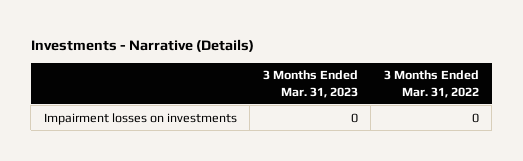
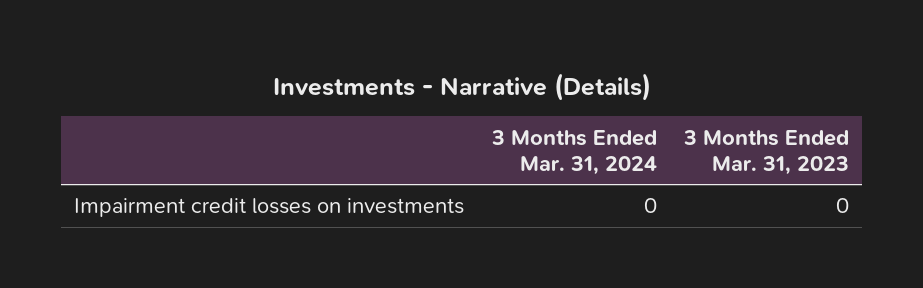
[383,70,479,98] 3 Months Ended Mar. 31, 2022 -> none
none -> [490,129,657,175] 3 Months Ended Mar. 31, 2024
[43,112,237,125] Impairment losses on investments -> [74,198,465,218] Impairment credit losses on investments

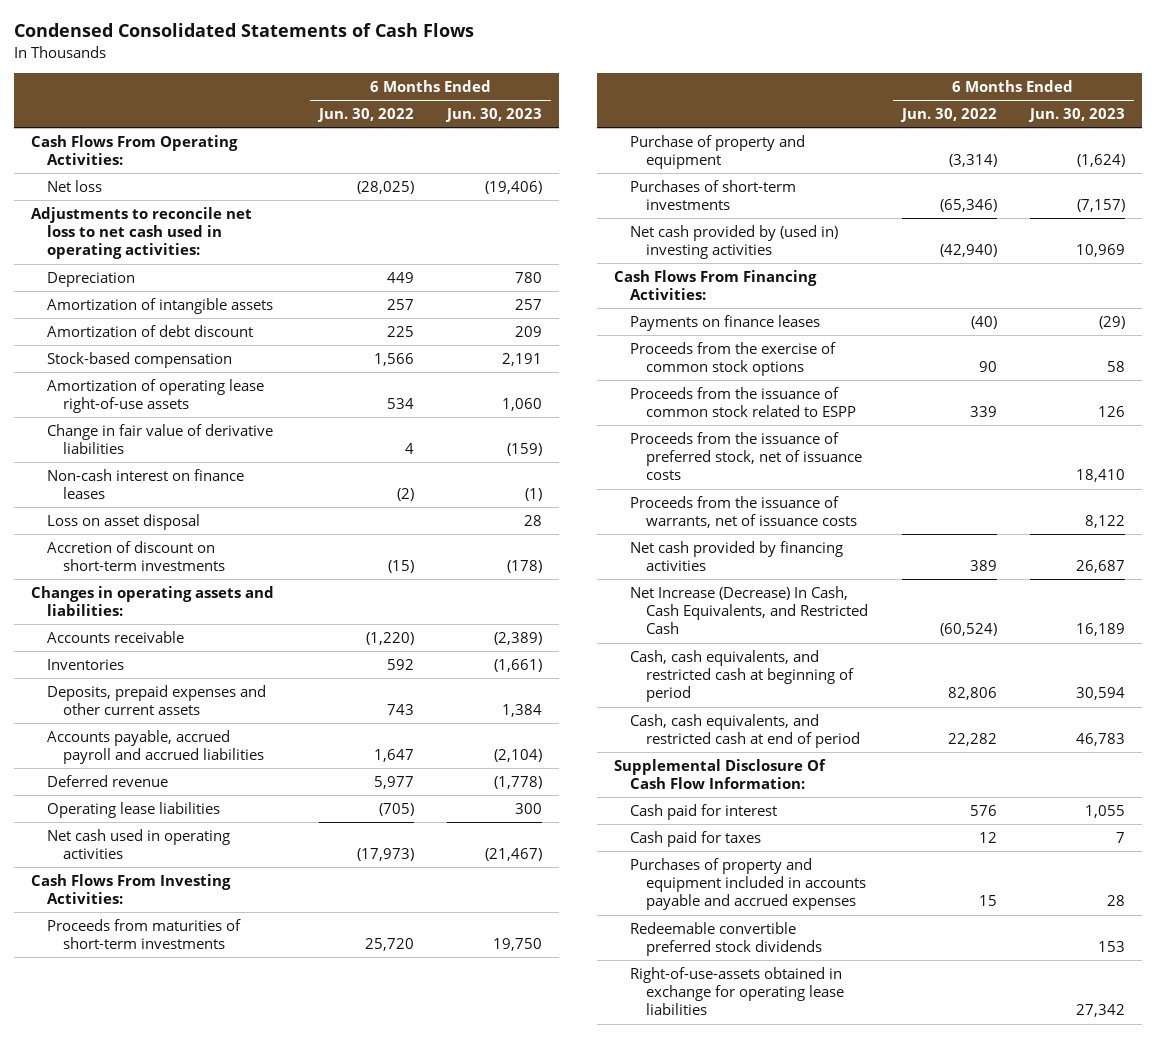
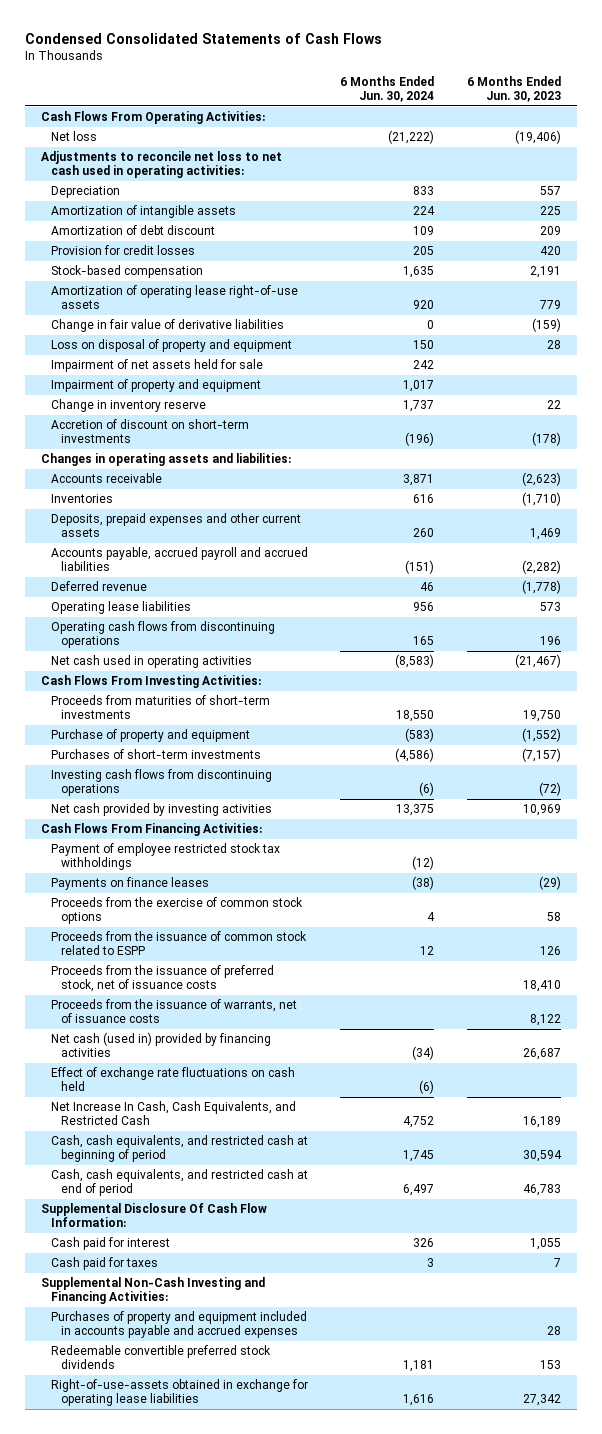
[316,108,414,123] Jun. 30, 2022 -> none
none -> [340,76,435,103] 6 Months Ended Jun. 30, 2024
[515,272,543,284] 780 -> [539,186,561,196] 557
[515,299,543,311] 257 -> [539,206,561,216] 225
none -> [51,245,196,256] Provision for credit losses
[502,398,543,412] 1,060 -> [539,300,561,310] 779
[46,469,244,500] Non-cash interest on finance leases -> none
[46,514,200,531] Loss on asset disposal -> none
none -> [51,339,293,353] Loss on disposal of property and equipment
none -> [51,359,264,373] Impairment of net assets held for sale
none -> [51,379,262,393] Impairment of property and equipment
none -> [51,399,207,413] Change in inventory reserve
[494,632,543,646] (2,389) -> [521,472,561,487] (2,623)
[494,659,543,673] (1,661) -> [521,492,561,507] (1,710)
[502,704,543,718] 1,384 -> [529,528,561,541] 1,469
[494,749,543,763] (2,104) -> [521,560,561,575] (2,282)
[515,803,543,815] 300 -> [539,602,561,612] 573
none -> [51,621,276,649] Operating cash flows from discontinuing operations
[1077,154,1126,168] (1,624) -> [521,728,561,743] (1,552)
none -> [51,769,273,797] Investing cash flows from discontinuing operations
[629,225,838,260] Net cash provided by (used in) investing activities -> [51,803,273,817] Net cash provided by investing activities
none -> [51,843,281,871] Payment of employee restricted stock tax withholdings
[629,541,843,572] Net cash provided by financing activities -> [51,1032,272,1058] Net cash (used in) provided by financing activities
none -> [51,1067,296,1092] Effect of exchange rate fluctuations on cash held
[629,586,869,635] Net Increase (Decrease) In Cash, Cash Equivalents, and Restricted Cash -> [51,1101,297,1126] Net Increase In Cash, Cash Equivalents, and Restricted Cash
none -> [41,1277,266,1305] Supplemental Non-Cash Investing and Financing Activities:

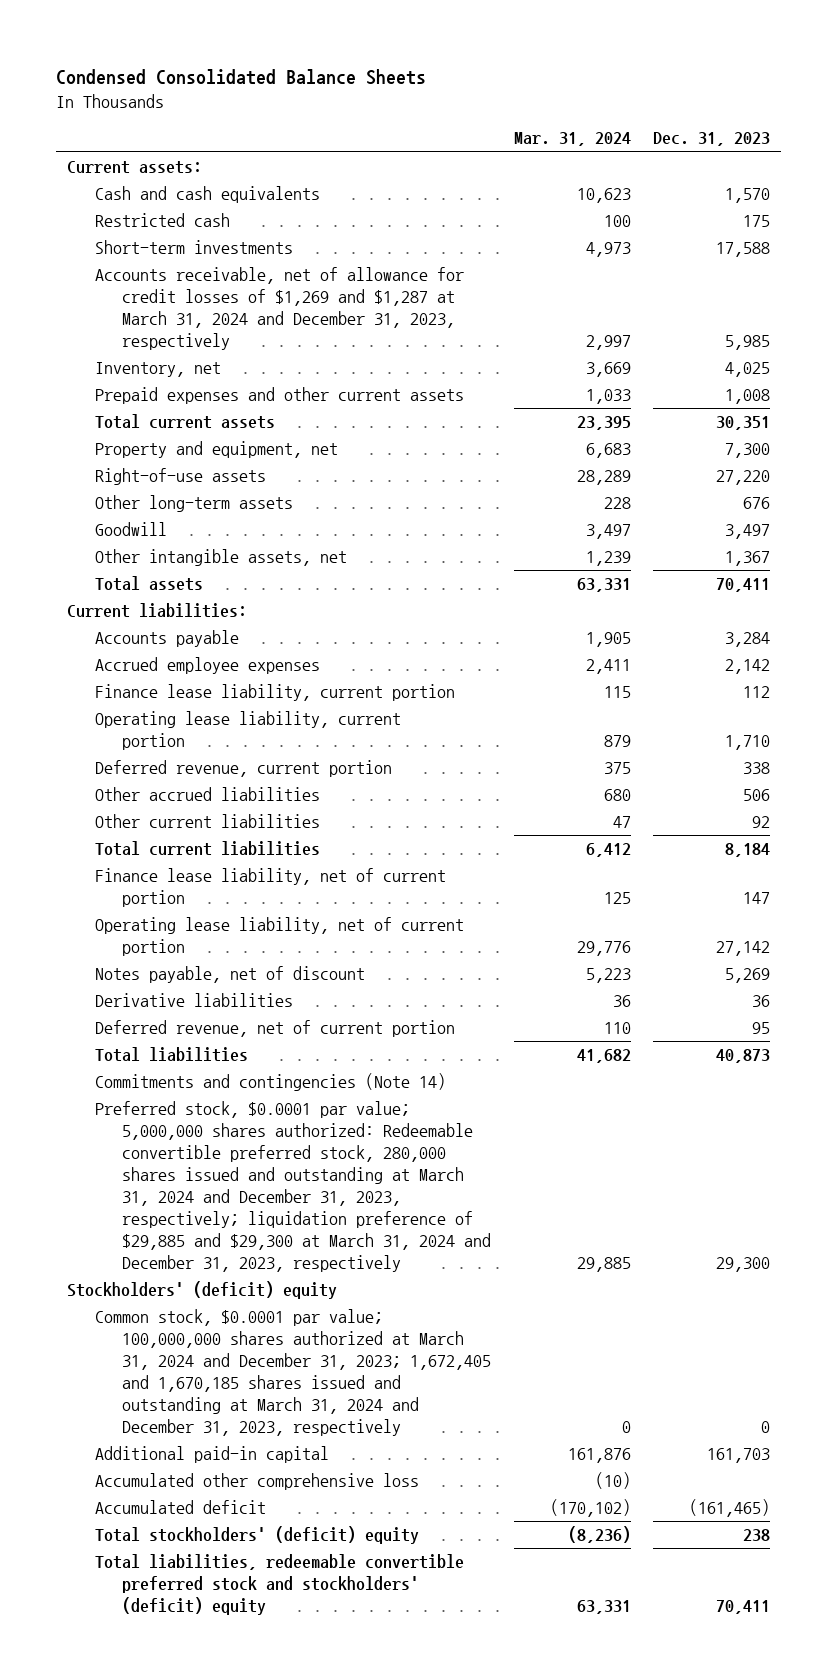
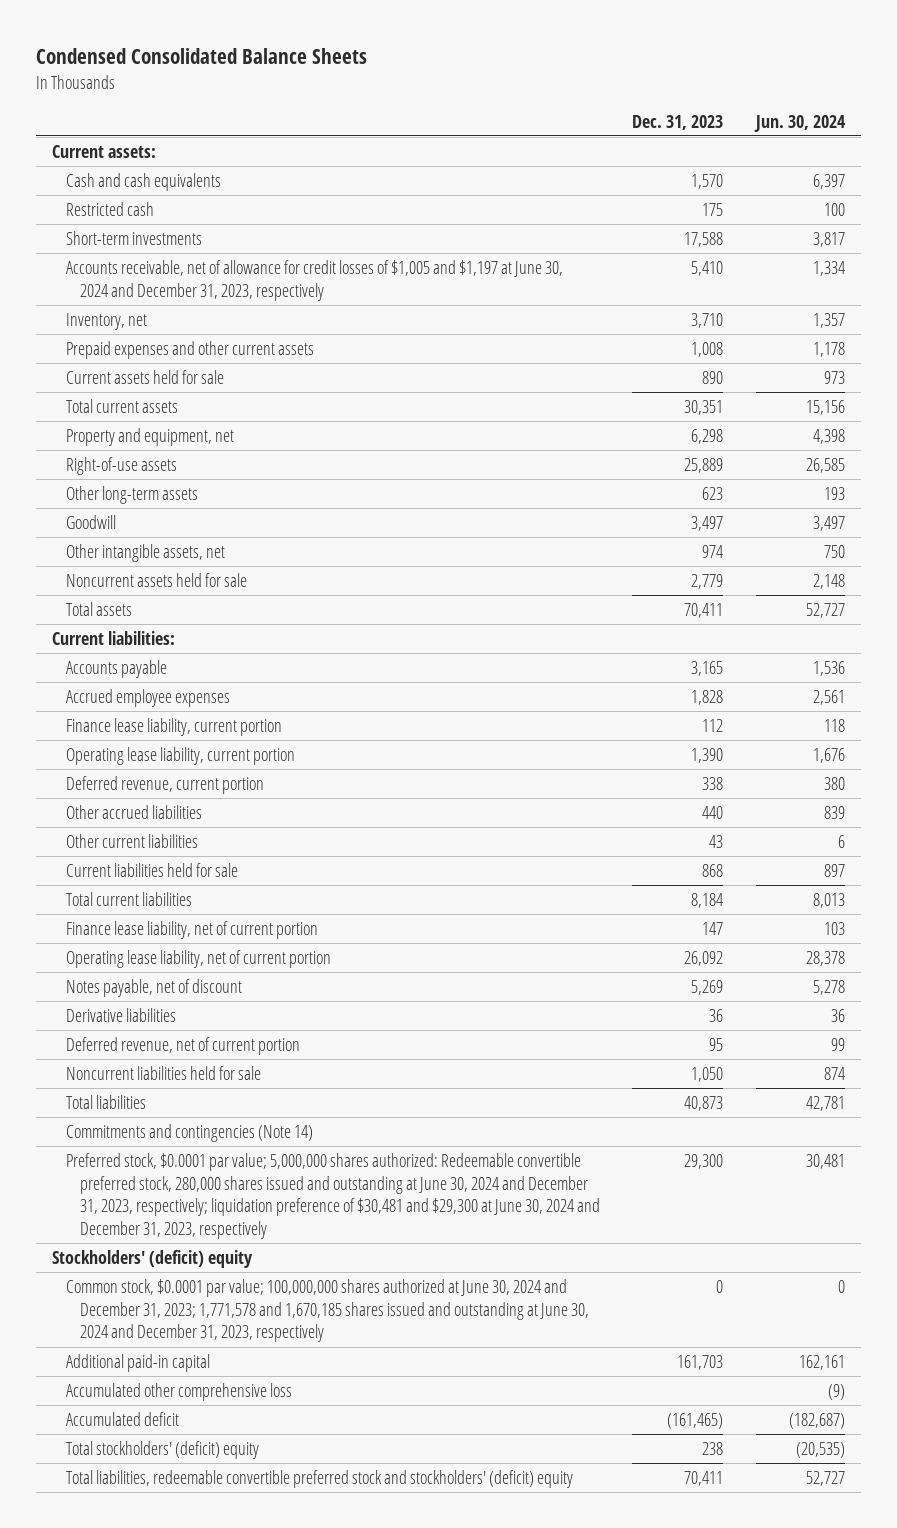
[513,132,631,147] Mar. 31, 2024 -> none
none -> [753,114,846,132] Jun. 30, 2024
[94,267,464,351] Accounts receivable, net of allowance for credit losses of $1,269 and $1,287 at March 31, 2024 and December 31, 2023, respectively -> [66,259,564,301] Accounts receivable, net of allowance for credit losses of $1,005 and $1,197 at June 30, 2024 and December 31, 2023, respectively
[725,335,771,351] 5,985 -> [691,260,724,276] 5,410
[725,362,771,378] 4,025 -> [691,312,724,328] 3,710
none -> [66,369,225,384] Current assets held for sale
[725,443,771,459] 7,300 -> [691,428,724,444] 6,298
[716,470,771,486] 27,220 -> [684,457,724,473] 25,889
[743,497,771,510] 676 -> [702,486,724,500] 623
[725,551,771,567] 1,367 -> [702,544,724,558] 974
none -> [66,572,248,587] Noncurrent assets held for sale
[725,632,771,648] 3,284 -> [691,660,724,676] 3,165
[725,659,771,675] 2,142 -> [691,689,724,705] 1,828
[725,735,771,751] 1,710 -> [691,747,724,763] 1,390
[743,789,771,802] 506 -> [702,805,724,819] 440
[752,816,771,829] 92 -> [709,834,724,848] 43
none -> [66,862,239,877] Current liabilities held for sale
[716,941,771,957] 27,142 -> [684,950,724,966] 26,092
none -> [66,1065,262,1080] Noncurrent liabilities held for sale
[94,1101,491,1272] Preferred stock, $0.0001 par value; 5,000,000 shares authorized: Redeemable convertible preferred stock, 280,000 shares issued and outstanding at March 31, 2024 and December 31, 2023, respectively; liquidation preference of $29,885 and $29,300 at March 31, 2024 and December 31, 2023, respectively -> [66,1152,600,1240] Preferred stock, $0.0001 par value; 5,000,000 shares authorized: Redeemable convertible preferred stock, 280,000 shares issued and outstanding at June 30, 2024 and December 31, 2023, respectively; liquidation preference of $30,481 and $29,300 at June 30, 2024 and December 31, 2023, respectively
[94,1309,491,1436] Common stock, $0.0001 par value; 100,000,000 shares authorized at March 31, 2024 and December 31, 2023; 1,672,405 and 1,670,185 shares issued and outstanding at March 31, 2024 and December 31, 2023, respectively -> [66,1278,589,1343] Common stock, $0.0001 par value; 100,000,000 shares authorized at June 30, 2024 and December 31, 2023; 1,771,578 and 1,670,185 shares issued and outstanding at June 30, 2024 and December 31, 2023, respectively

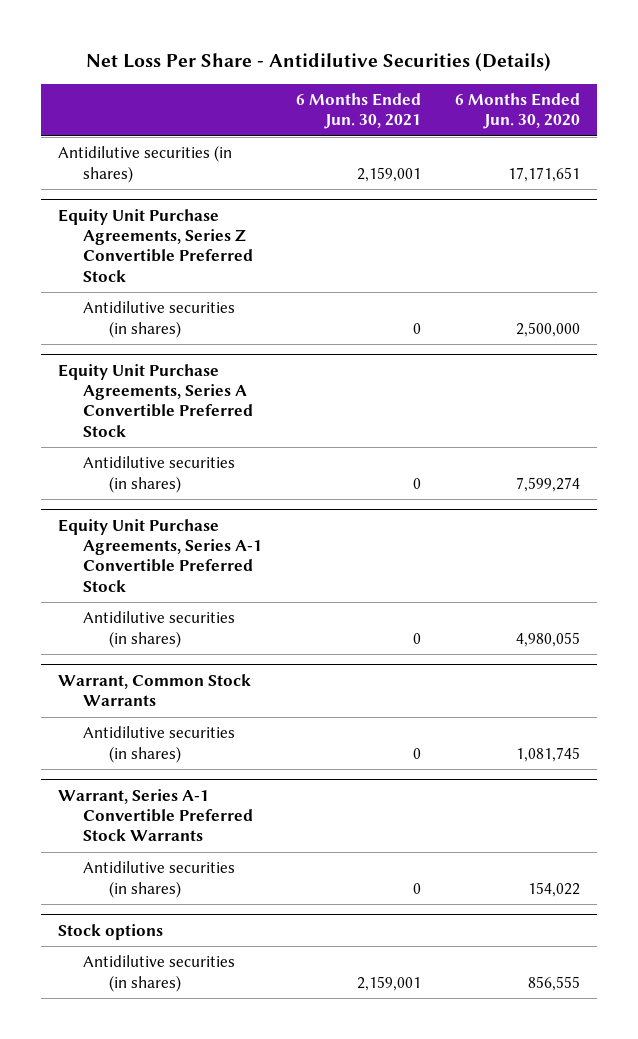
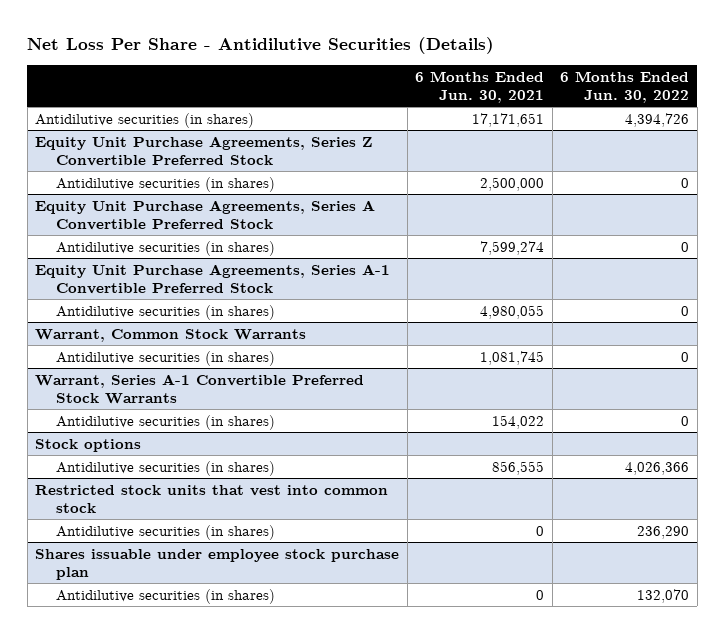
[455,93,581,130] 6 Months Ended Jun. 30, 2020 -> none
none -> [560,70,690,103] 6 Months Ended Jun. 30, 2022
[357,166,422,182] 2,159,001 -> [472,112,545,127] 17,171,651
[413,322,422,334] 0 -> [480,176,545,191] 2,500,000
[413,477,422,489] 0 -> [480,240,545,255] 7,599,274
[413,632,422,644] 0 -> [480,304,545,319] 4,980,055
[413,747,422,759] 0 -> [480,350,545,365] 1,081,745
[413,882,422,894] 0 -> [492,414,545,429] 154,022
[357,975,422,991] 2,159,001 -> [492,460,545,475] 856,555
none -> [35,484,389,513] Restricted stock units that vest into common stock
none -> [55,524,275,540] Antidilutive securities (in shares)
none -> [35,548,400,580] Shares issuable under employee stock purchase plan
none -> [55,588,275,604] Antidilutive securities (in shares)

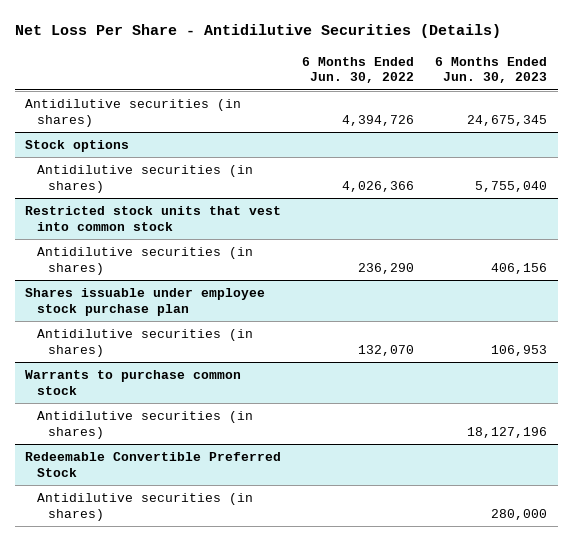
[415,70,545,103] 6 Months Ended Jun. 30, 2021 -> none
none -> [435,56,548,84] 6 Months Ended Jun. 30, 2023
[35,135,374,166] Equity Unit Purchase Agreements, Series Z Convertible Preferred Stock -> none
[55,176,275,192] Antidilutive securities (in shares) -> none
[35,199,376,230] Equity Unit Purchase Agreements, Series A Convertible Preferred Stock -> none
[55,240,275,256] Antidilutive securities (in shares) -> none
[35,263,391,294] Equity Unit Purchase Agreements, Series A-1 Convertible Preferred Stock -> none
[55,304,275,320] Antidilutive securities (in shares) -> none
[35,328,307,342] Warrant, Common Stock Warrants -> none
[55,350,275,366] Antidilutive securities (in shares) -> none
[35,373,365,404] Warrant, Series A-1 Convertible Preferred Stock Warrants -> none
[55,414,275,430] Antidilutive securities (in shares) -> none
none -> [25,370,242,395] Warrants to purchase common stock
none -> [36,411,253,439] Antidilutive securities (in shares)
none -> [25,452,282,477] Redeemable Convertible Preferred Stock
none -> [36,493,253,521] Antidilutive securities (in shares)

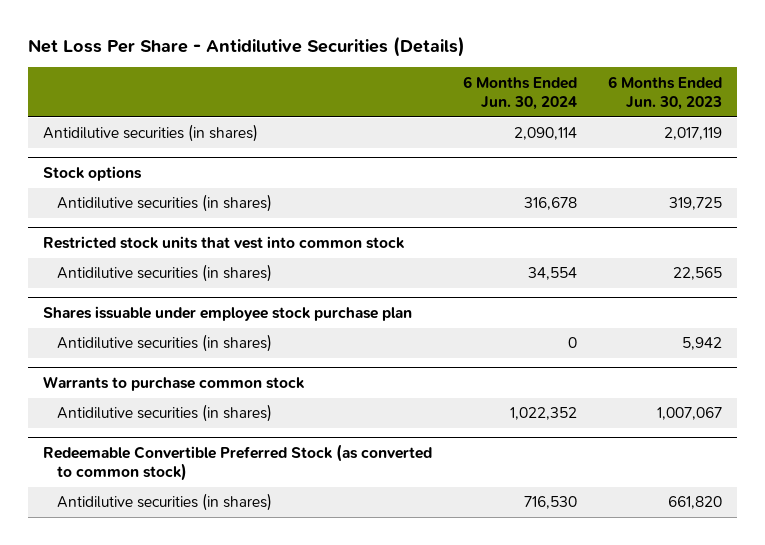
[302,56,415,84] 6 Months Ended Jun. 30, 2022 -> none
none -> [463,75,578,111] 6 Months Ended Jun. 30, 2024
[467,114,548,126] 24,675,345 -> [663,127,722,141] 2,017,119
[475,180,548,192] 5,755,040 -> [668,197,722,211] 319,725
[491,262,548,274] 406,156 -> [672,267,722,281] 22,565
[491,344,548,356] 106,953 -> [681,337,722,351] 5,942
[467,426,548,438] 18,127,196 -> [656,407,722,421] 1,007,067
[25,452,282,477] Redeemable Convertible Preferred Stock -> [43,444,433,482] Redeemable Convertible Preferred Stock (as converted to common stock)
[491,508,548,520] 280,000 -> [667,496,722,510] 661,820

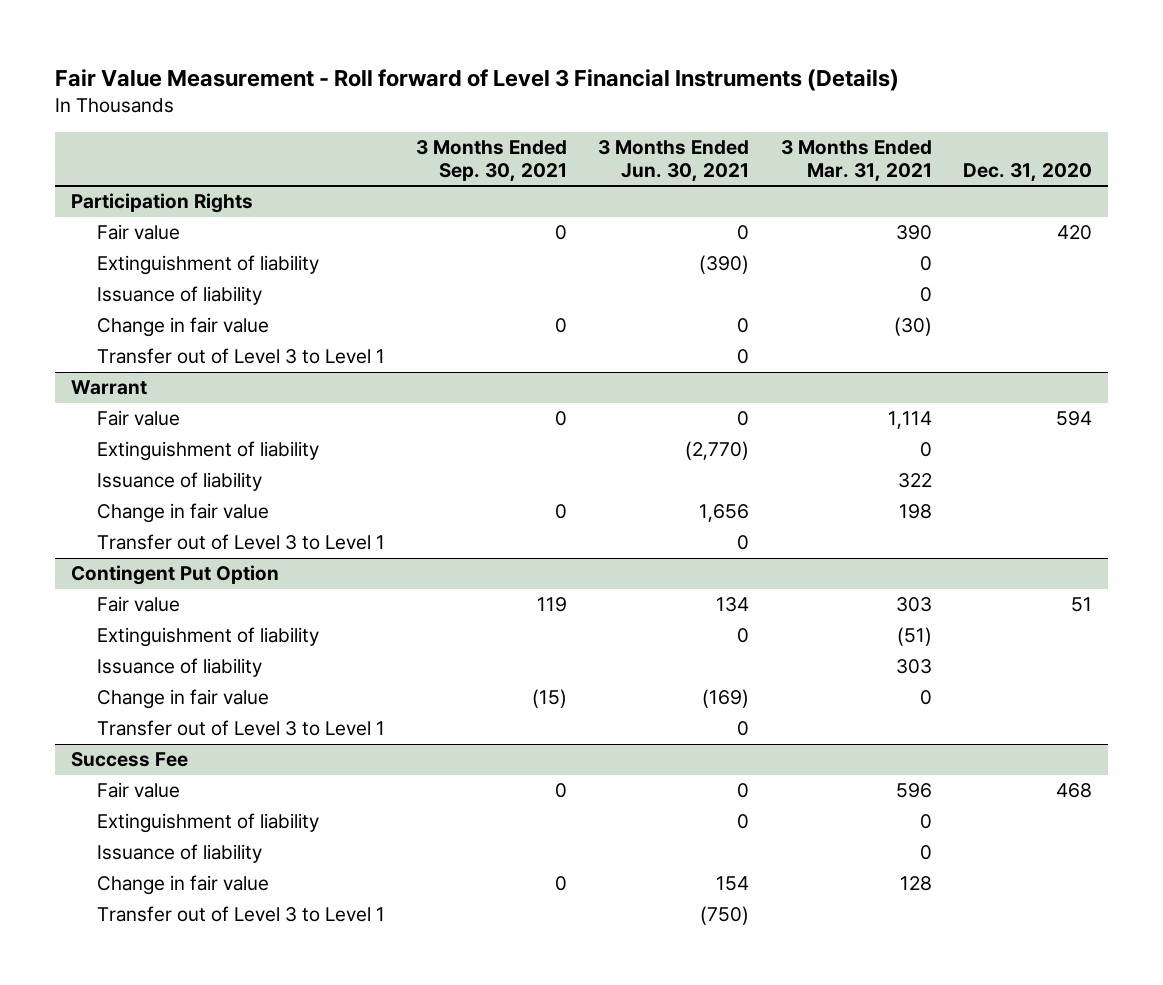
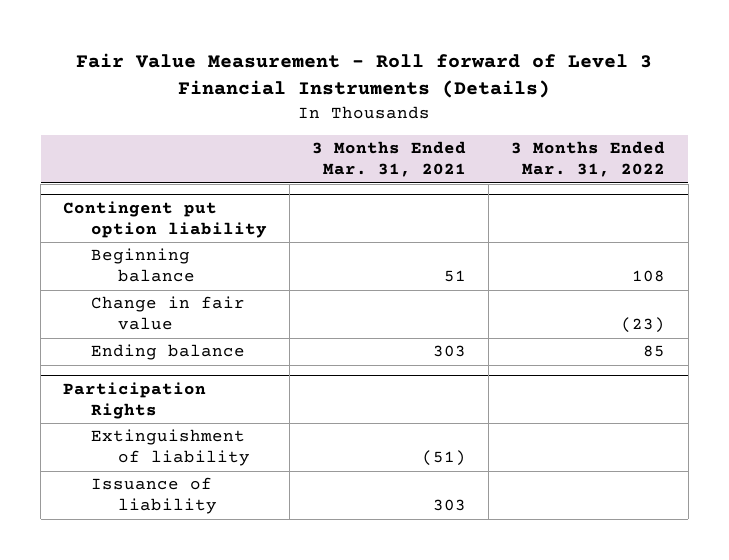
[415,140,567,183] 3 Months Ended Sep. 30, 2021 -> none
[598,140,750,183] 3 Months Ended Jun. 30, 2021 -> none
[963,163,1093,183] Dec. 31, 2020 -> none
none -> [511,141,666,178] 3 Months Ended Mar. 31, 2022
none -> [63,200,267,238] Contingent put option liability
none -> [90,248,196,283] Beginning balance
none -> [90,296,245,331] Change in fair value
none -> [90,344,245,361] Ending balance
[96,224,180,241] Fair value -> none
[96,255,319,276] Extinguishment of liability -> none
[96,286,262,306] Issuance of liability -> none
[96,317,269,338] Change in fair value -> none
[96,348,385,365] Transfer out of Level 3 to Level 1 -> none
[70,380,147,396] Warrant -> none
[96,410,180,427] Fair value -> none
[96,441,319,462] Extinguishment of liability -> none
[96,472,262,492] Issuance of liability -> none
[96,503,269,524] Change in fair value -> none
[96,534,385,551] Transfer out of Level 3 to Level 1 -> none
[70,565,279,586] Contingent Put Option -> none
[96,596,180,613] Fair value -> none
[96,689,269,710] Change in fair value -> none
[96,720,385,737] Transfer out of Level 3 to Level 1 -> none
[70,752,188,768] Success Fee -> none
[96,782,180,799] Fair value -> none
[96,813,319,834] Extinguishment of liability -> none
[96,844,262,864] Issuance of liability -> none
[96,875,269,896] Change in fair value -> none
[96,906,385,923] Transfer out of Level 3 to Level 1 -> none

